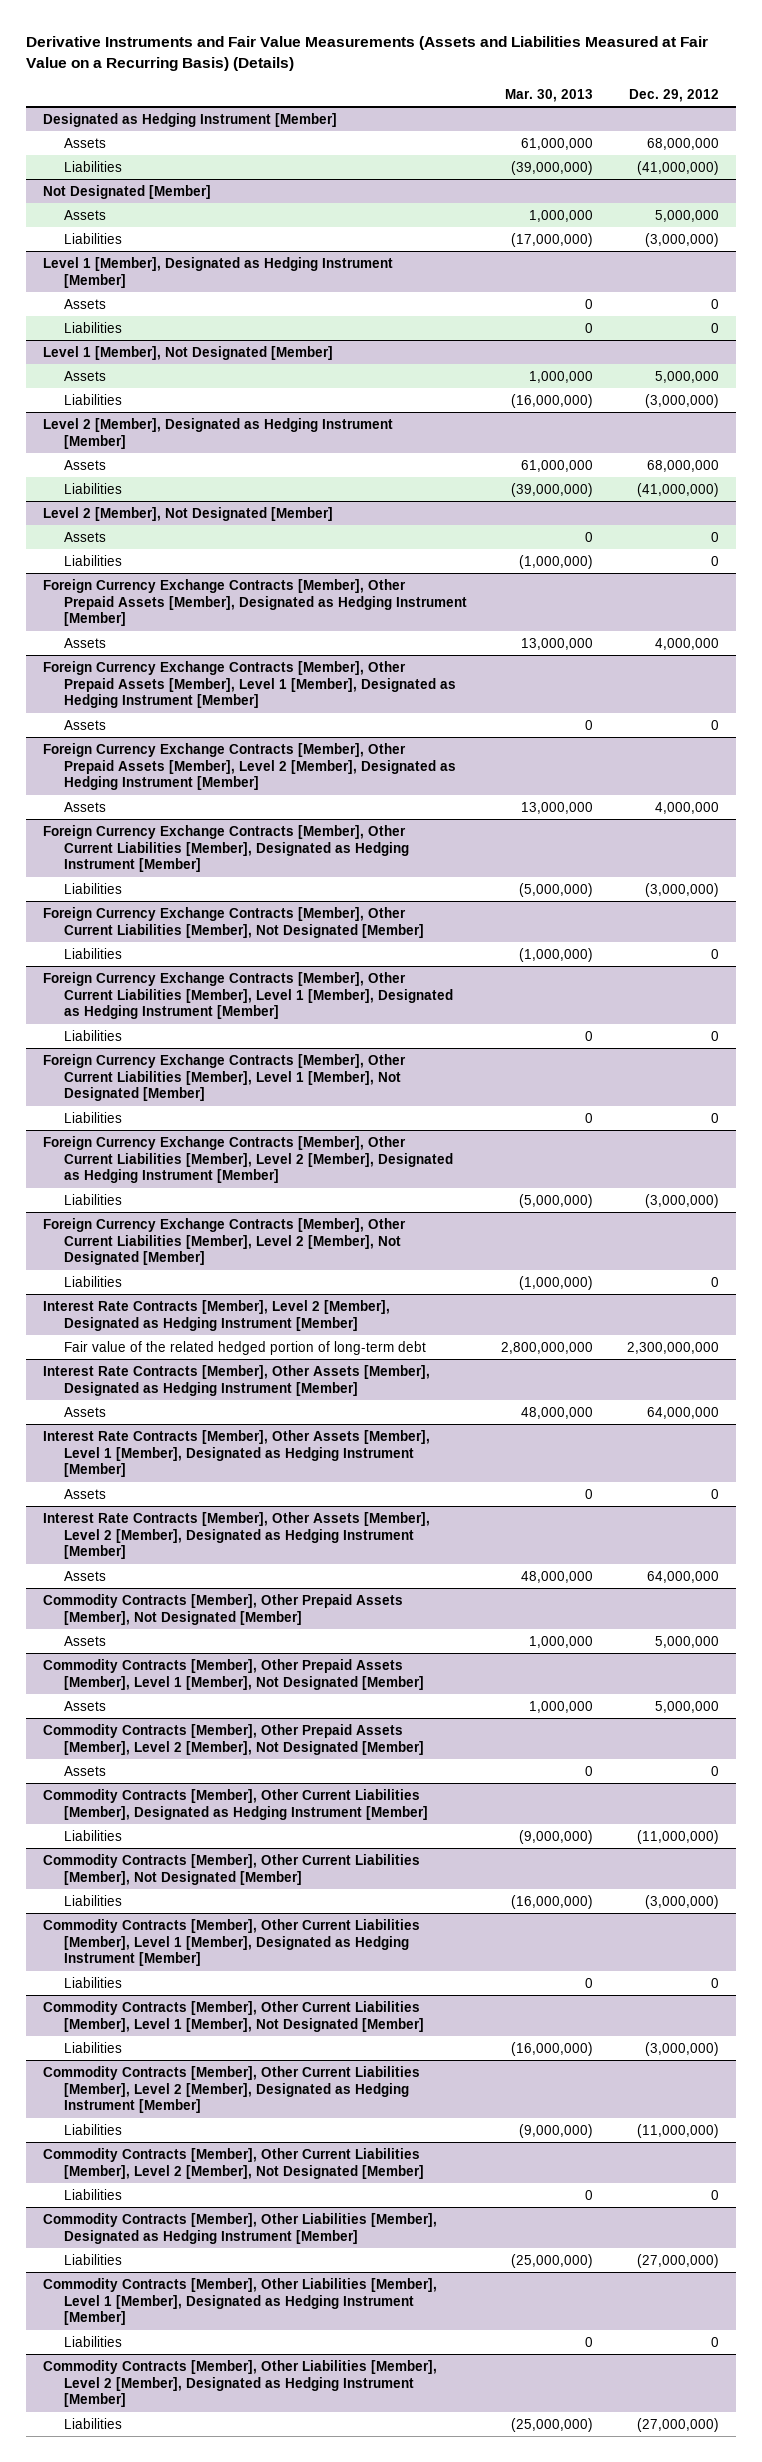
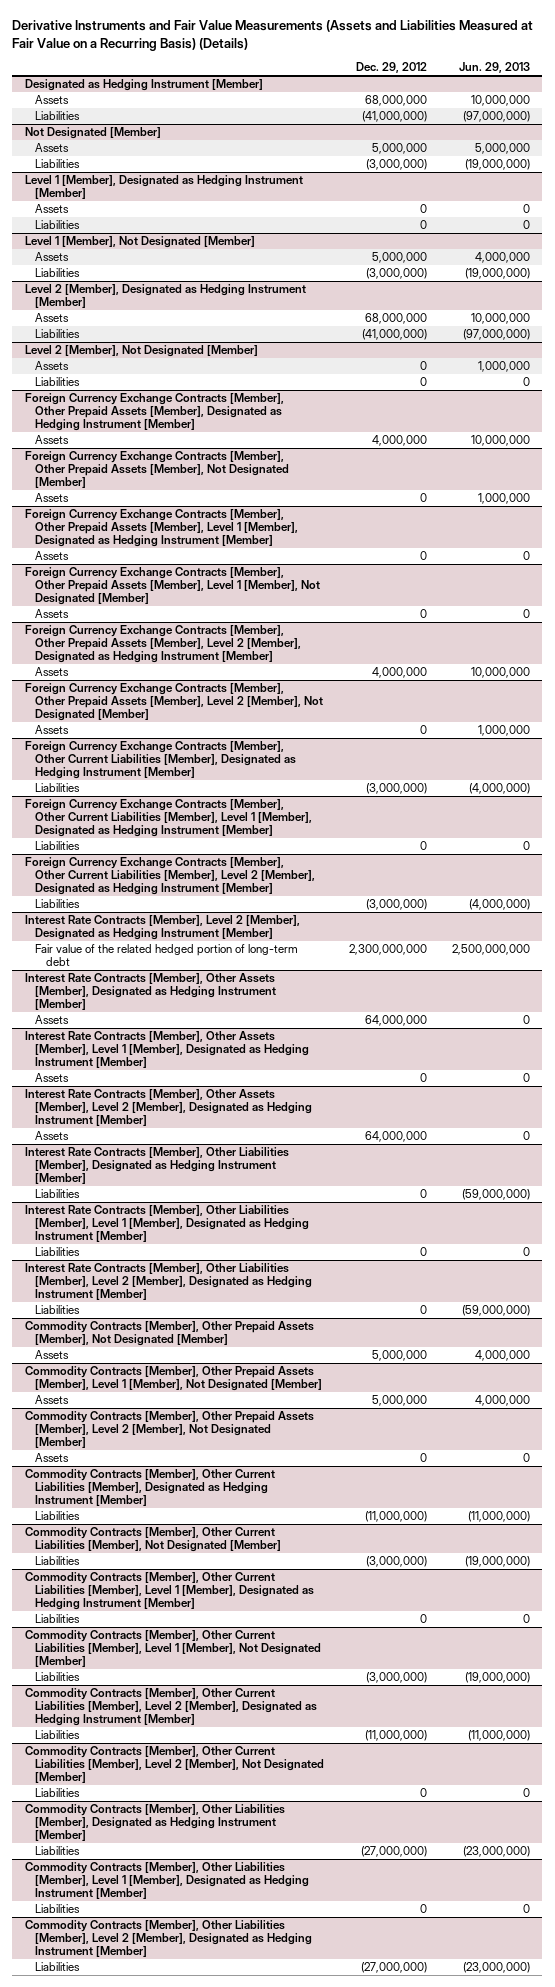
[504,88,593,102] Mar. 30, 2013 -> none
none -> [458,62,530,74] Jun. 29, 2013
none -> [24,451,290,489] Foreign Currency Exchange Contracts [Member], Other Prepaid Assets [Member], Not Designated [Member]
none -> [35,493,70,503] Assets
none -> [24,567,321,606] Foreign Currency Exchange Contracts [Member], Other Prepaid Assets [Member], Level 1 [Member], Not Designated [Member]
none -> [35,609,70,619] Assets
none -> [24,683,324,722] Foreign Currency Exchange Contracts [Member], Other Prepaid Assets [Member], Level 2 [Member], Not Designated [Member]
none -> [35,725,70,735] Assets
[42,906,424,938] Foreign Currency Exchange Contracts [Member], Other Current Liabilities [Member], Not Designated [Member] -> none
[63,947,122,959] Liabilities -> none
[42,1053,406,1102] Foreign Currency Exchange Contracts [Member], Other Current Liabilities [Member], Level 1 [Member], Not Designated [Member] -> none
[63,1111,122,1123] Liabilities -> none
[42,1217,406,1266] Foreign Currency Exchange Contracts [Member], Other Current Liabilities [Member], Level 2 [Member], Not Designated [Member] -> none
[63,1275,122,1287] Liabilities -> none
none -> [24,1147,289,1185] Interest Rate Contracts [Member], Other Liabilities [Member], Designated as Hedging Instrument [Member]
none -> [35,1189,81,1199] Liabilities
none -> [24,1205,310,1243] Interest Rate Contracts [Member], Other Liabilities [Member], Level 1 [Member], Designated as Hedging Instrument [Member]
none -> [35,1247,81,1257] Liabilities
none -> [24,1263,313,1301] Interest Rate Contracts [Member], Other Liabilities [Member], Level 2 [Member], Designated as Hedging Instrument [Member]
none -> [35,1305,81,1315] Liabilities

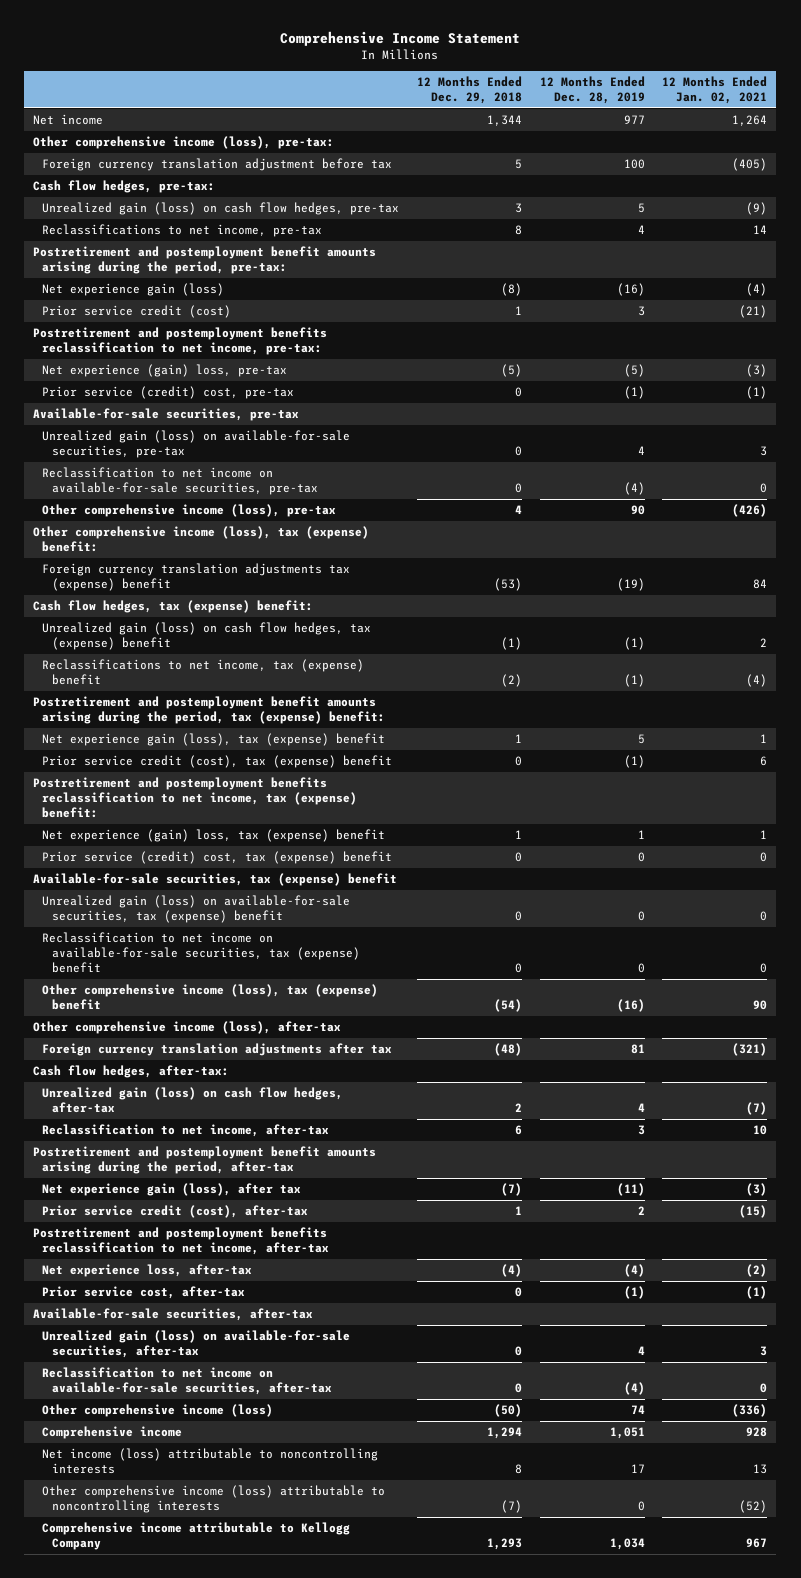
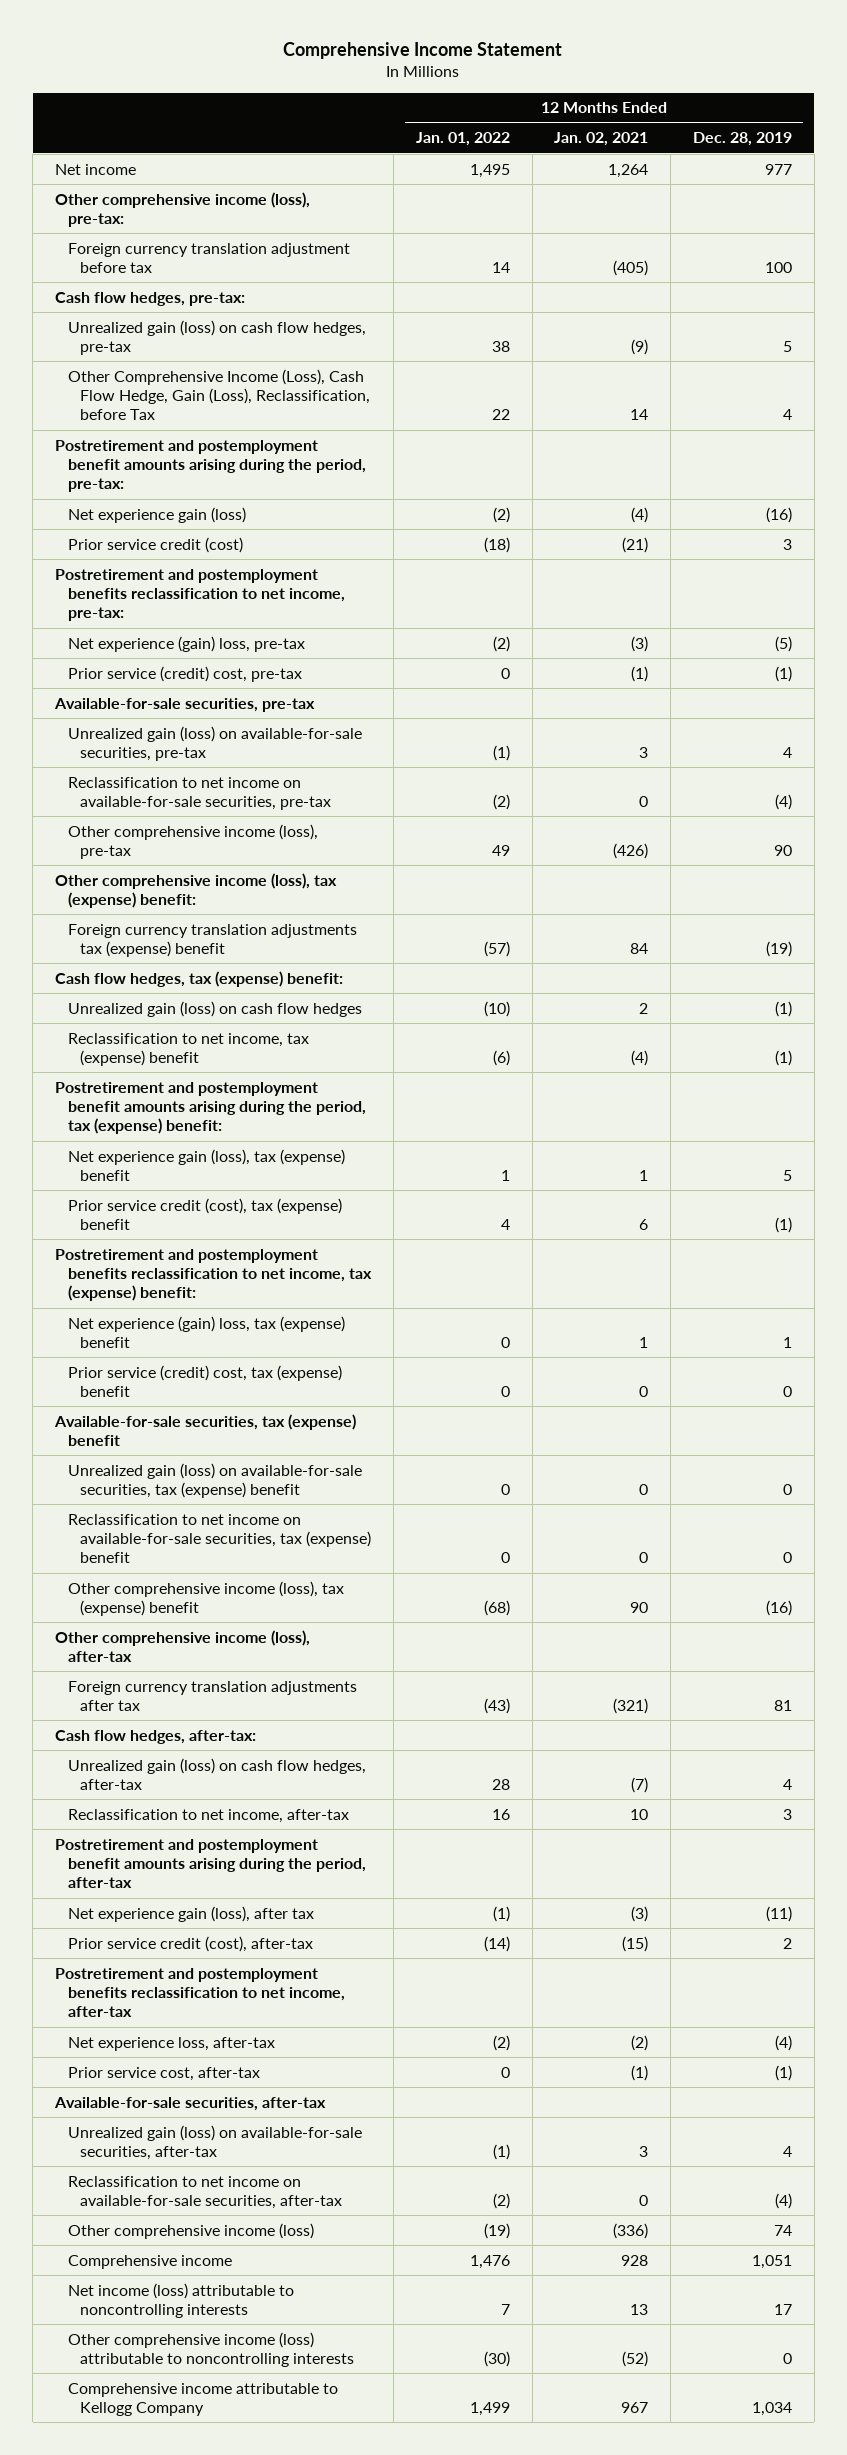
[417,76,523,105] 12 Months Ended Dec. 29, 2018 -> none
none -> [415,132,510,147] Jan. 01, 2022
[42,224,323,238] Reclassifications to net income, pre-tax -> [67,368,371,421] Other Comprehensive Income (Loss), Cash Flow Hedge, Gain (Loss), Reclassification, before Tax
[42,622,372,651] Unrealized gain (loss) on cash flow hedges, tax (expense) benefit -> [67,1000,362,1017] Unrealized gain (loss) on cash flow hedges
[42,659,365,686] Reclassifications to net income, tax (expense) benefit -> [67,1032,309,1066] Reclassification to net income, tax (expense) benefit

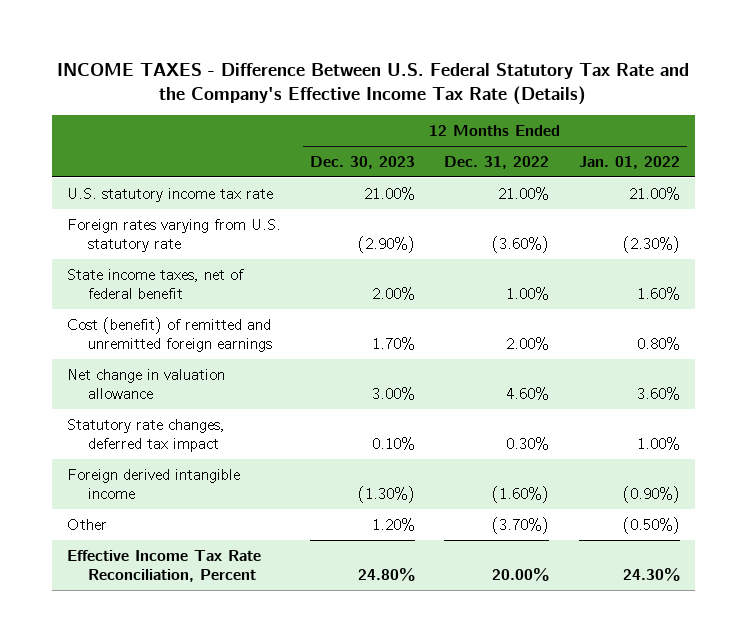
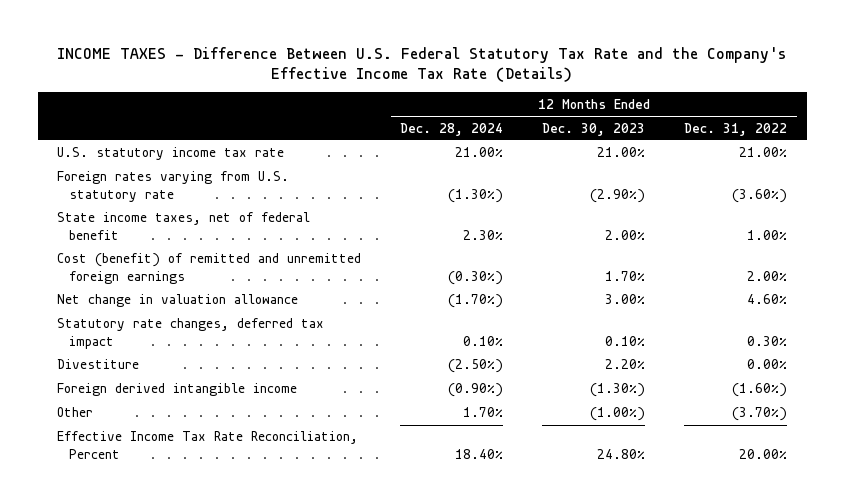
[578,155,680,169] Jan. 01, 2022 -> none
none -> [400,122,504,136] Dec. 28, 2024
none -> [57,359,140,370] Divestiture
[372,517,416,531] 1.20% -> [590,407,646,422] (1.00%)

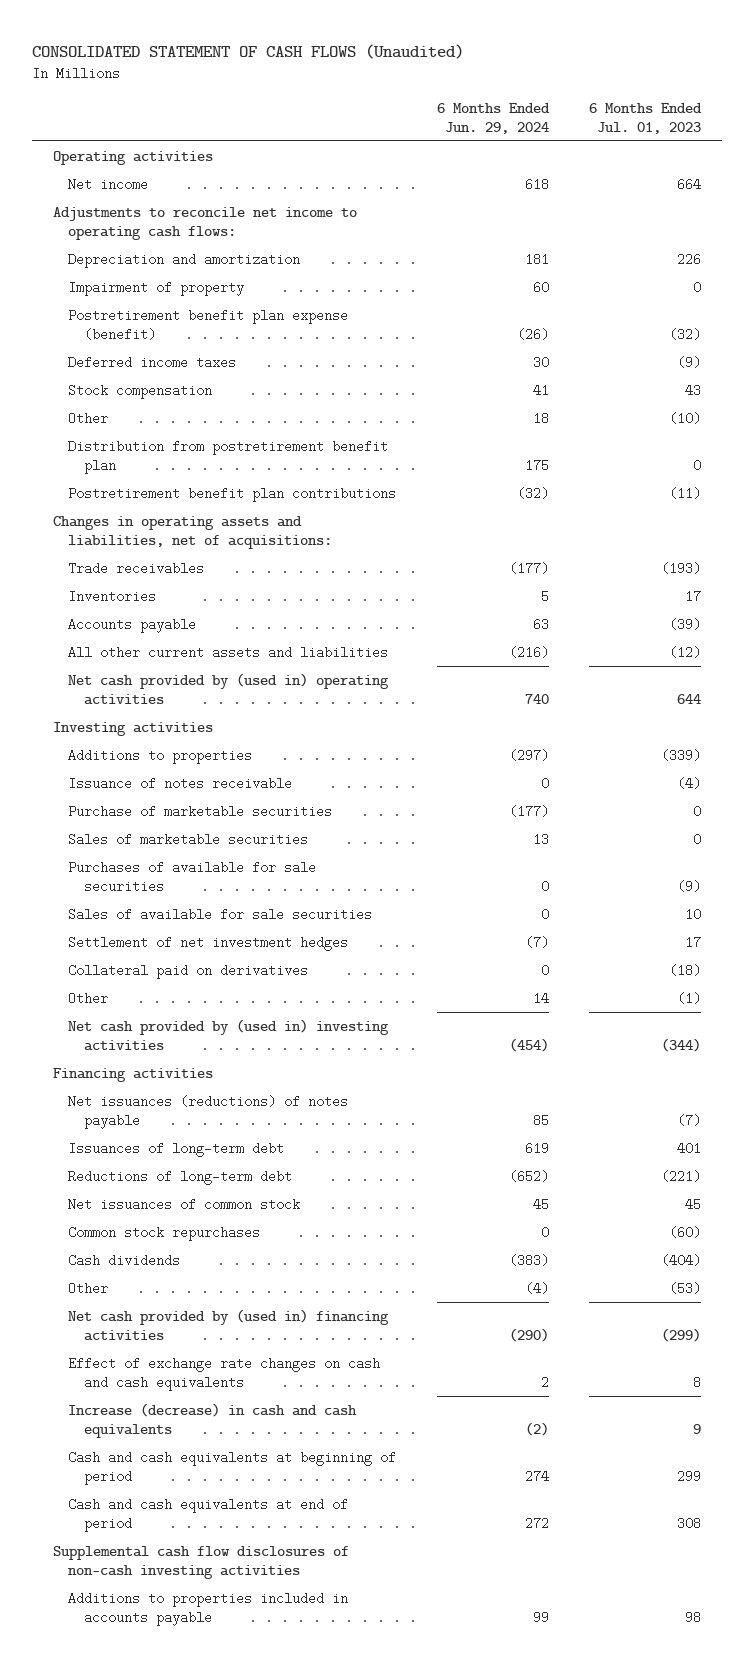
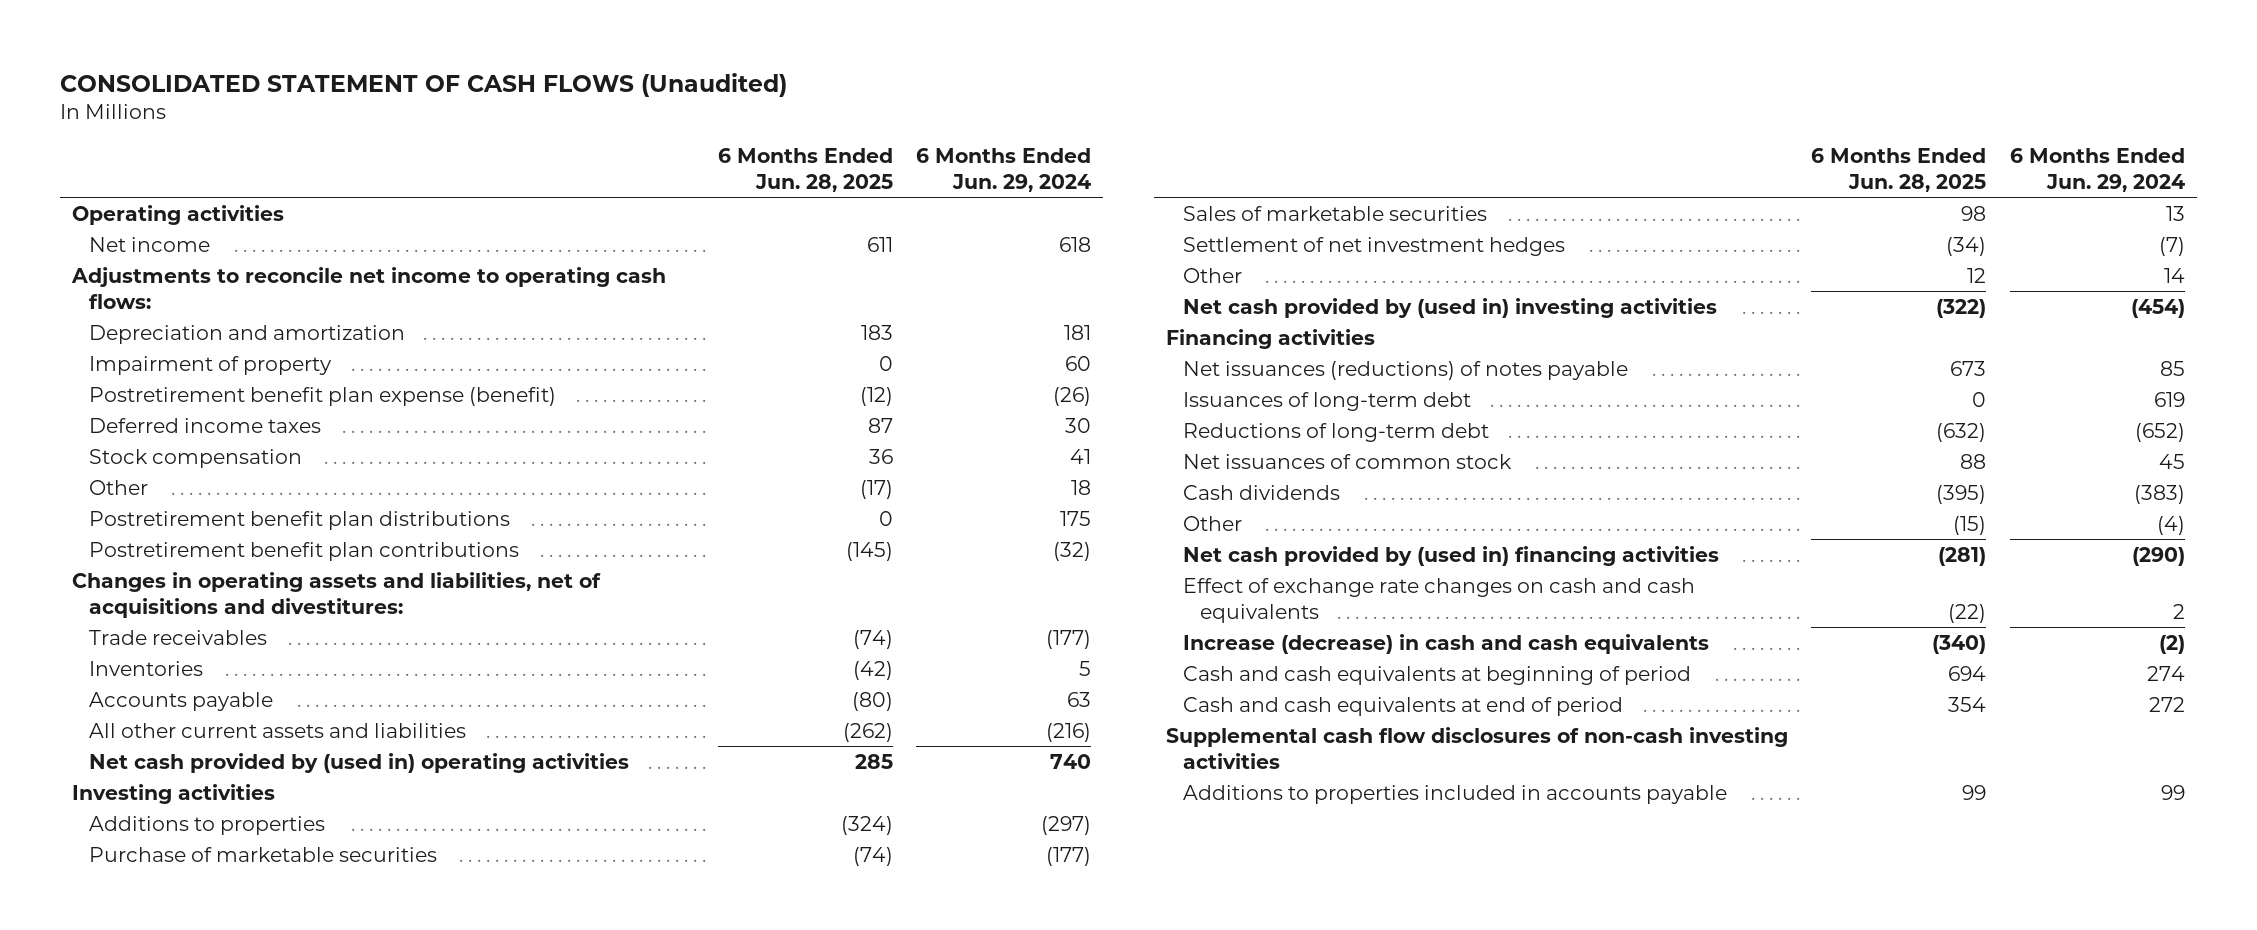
[589,102,703,134] 6 Months Ended Jul. 01, 2023 -> none
none -> [717,147,893,192] 6 Months Ended Jun. 28, 2025
[68,439,389,474] Distribution from postretirement benefit plan -> [89,510,511,530] Postretirement benefit plan distributions
[52,515,333,549] Changes in operating assets and liabilities, net of acquisitions: -> [71,571,601,618] Changes in operating assets and liabilities, net of acquisitions and divestitures:
[68,776,293,790] Issuance of notes receivable -> none
[68,860,317,893] Purchases of available for sale securities -> none
[68,907,373,921] Sales of available for sale securities -> none
[68,963,309,979] Collateral paid on derivatives -> none
[68,1225,261,1241] Common stock repurchases -> none

